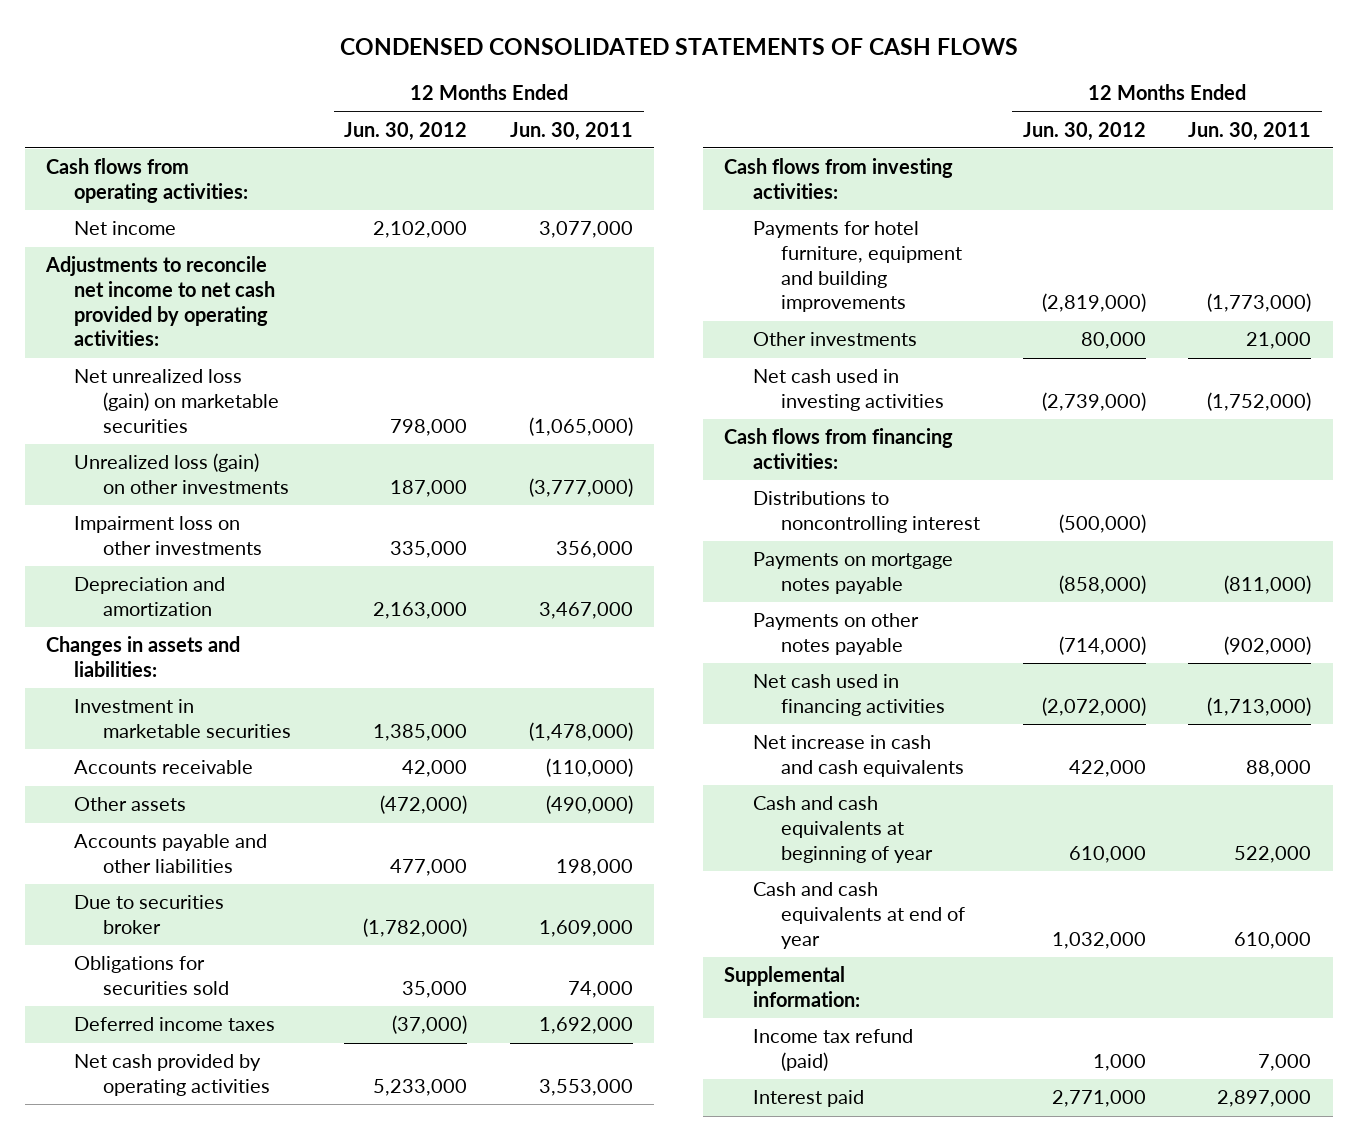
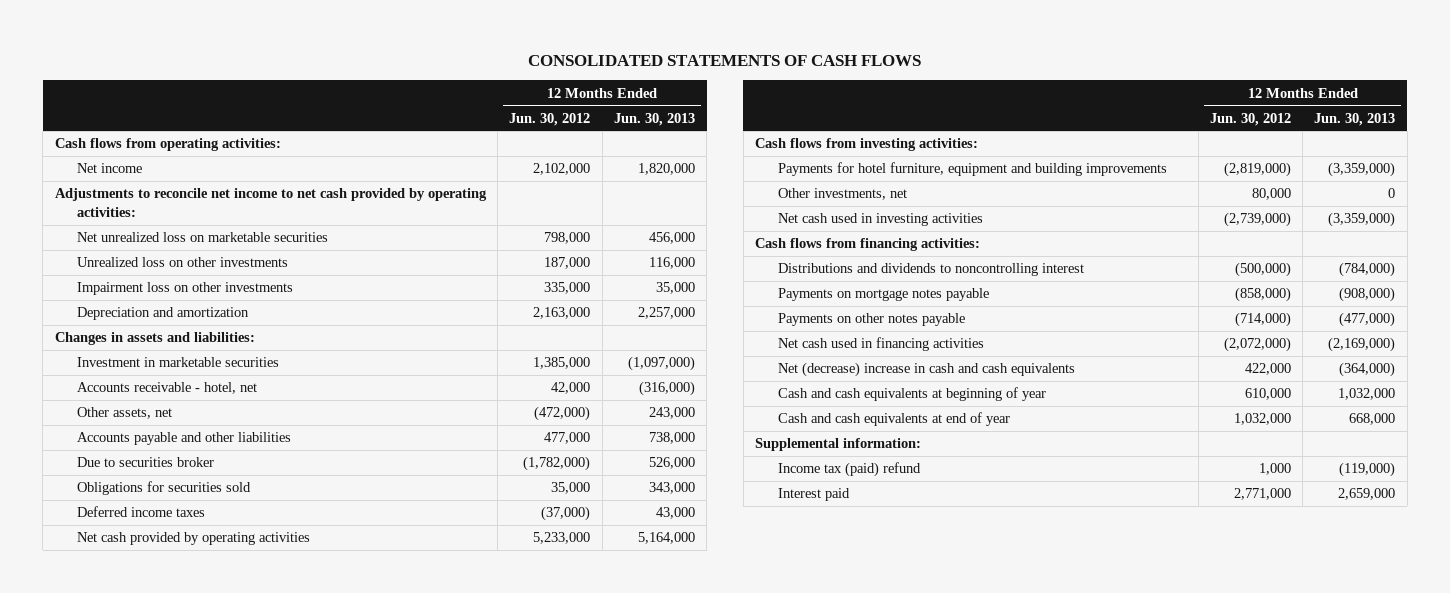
[339,38,1018,56] CONDENSED CONSOLIDATED STATEMENTS OF CASH FLOWS -> [528,54,922,66] CONSOLIDATED STATEMENTS OF CASH FLOWS
[509,121,633,141] Jun. 30, 2011 -> none
none -> [614,112,696,126] Jun. 30, 2013
[74,369,279,433] Net unrealized loss (gain) on marketable securities -> [77,232,329,243] Net unrealized loss on marketable securities
[74,453,289,495] Unrealized loss (gain) on other investments -> [77,257,289,268] Unrealized loss on other investments
[74,760,254,775] Accounts receivable -> [77,382,258,395] Accounts receivable - hotel, net
[74,797,187,812] Other assets -> [77,407,173,420] Other assets, net
[752,332,917,347] Other investments -> [777,188,907,201] Other investments, net
[752,491,981,534] Distributions to noncontrolling interest -> [777,263,1084,277] Distributions and dividends to noncontrolling interest
[752,735,965,778] Net increase in cash and cash equivalents -> [777,362,1075,378] Net (decrease) increase in cash and cash equivalents
[752,1029,913,1072] Income tax refund (paid) -> [777,462,921,478] Income tax (paid) refund

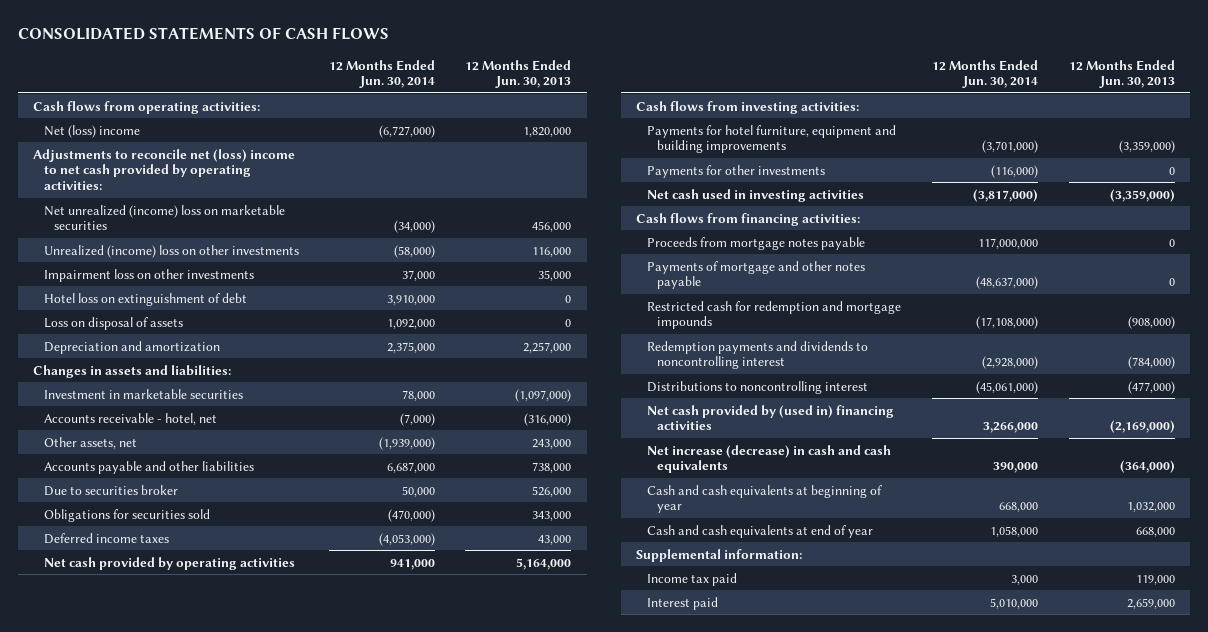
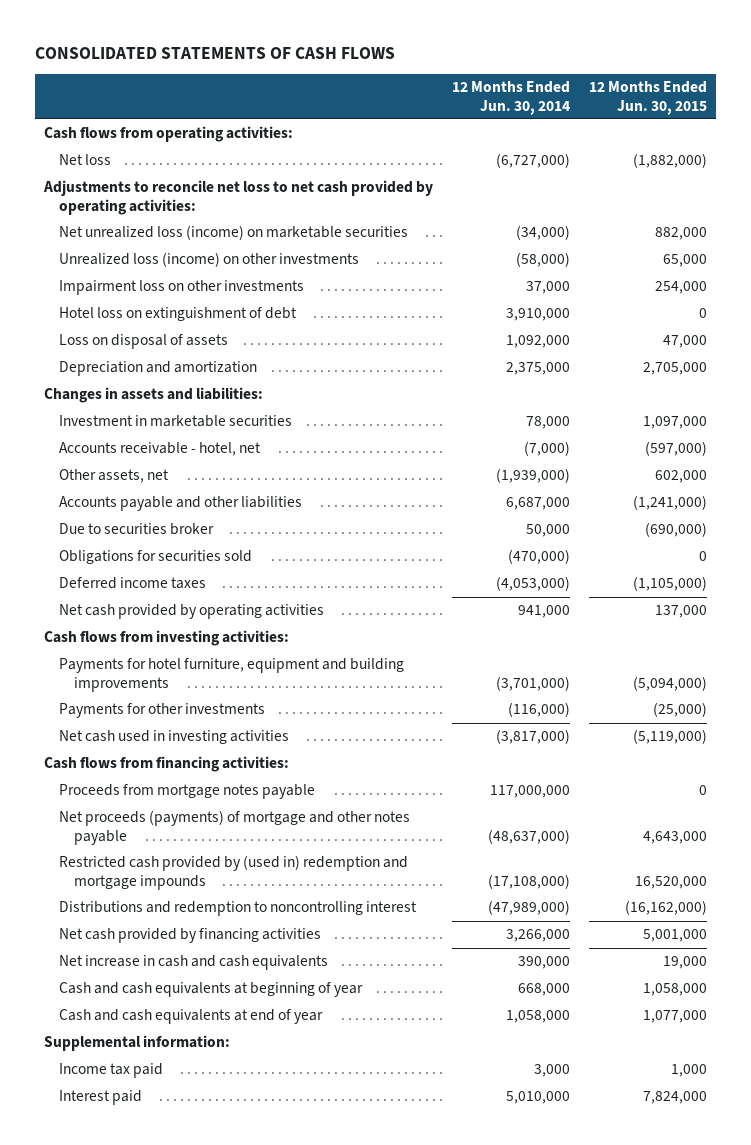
[465,59,572,89] 12 Months Ended Jun. 30, 2013 -> none
none -> [589,81,708,115] 12 Months Ended Jun. 30, 2015
[43,124,140,138] Net (loss) income -> [59,154,112,166] Net loss
[33,148,296,191] Adjustments to reconcile net (loss) income to net cash provided by operating activities: -> [43,180,434,215] Adjustments to reconcile net loss to net cash provided by operating activities:
[43,204,285,231] Net unrealized (income) loss on marketable securities -> [59,225,409,241] Net unrealized loss (income) on marketable securities
[43,244,299,258] Unrealized (income) loss on other investments -> [59,252,360,268] Unrealized loss (income) on other investments
[646,340,868,370] Redemption payments and dividends to noncontrolling interest -> none
[646,260,865,290] Payments of mortgage and other notes payable -> [59,810,411,845] Net proceeds (payments) of mortgage and other notes payable
[646,300,901,330] Restricted cash for redemption and mortgage impounds -> [59,855,409,890] Restricted cash provided by (used in) redemption and mortgage impounds
[646,380,868,394] Distributions to noncontrolling interest -> [59,901,418,917] Distributions and redemption to noncontrolling interest
[976,380,1039,394] (45,061,000) -> [488,900,571,916] (47,989,000)
[646,404,894,431] Net cash provided by (used in) financing activities -> [59,928,322,944] Net cash provided by financing activities
[646,444,891,474] Net increase (decrease) in cash and cash equivalents -> [59,955,329,971] Net increase in cash and cash equivalents

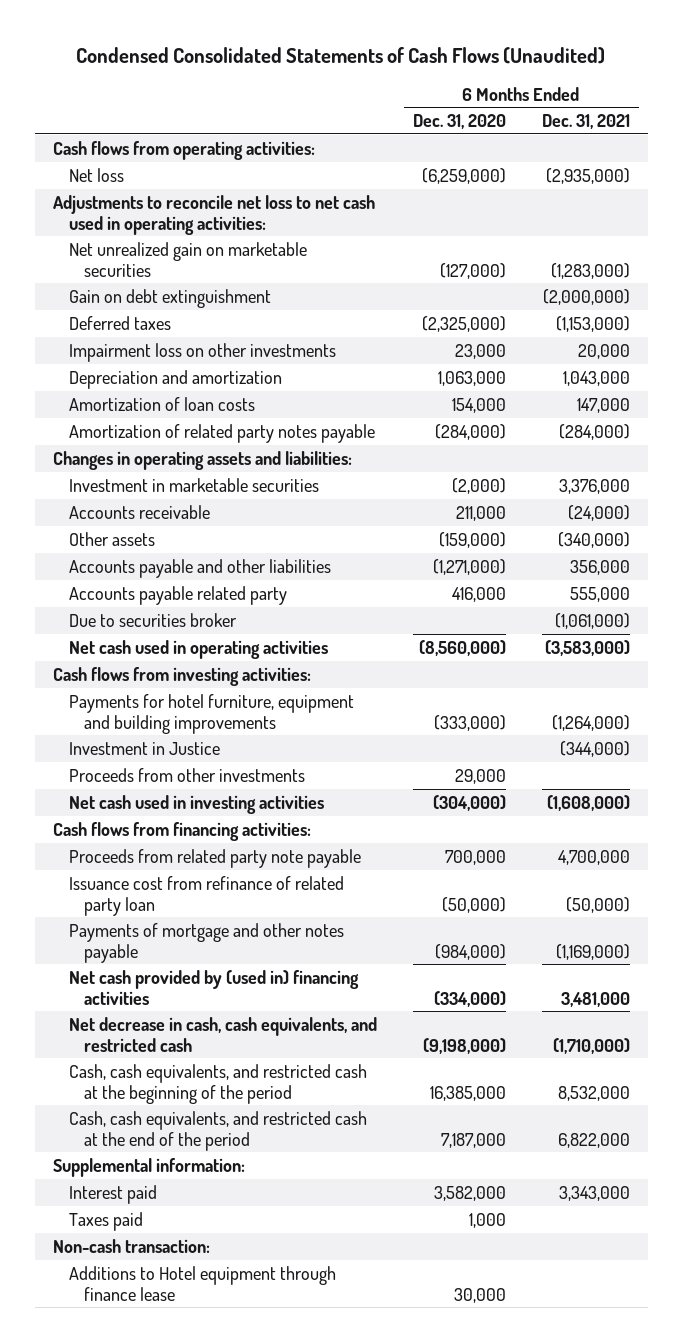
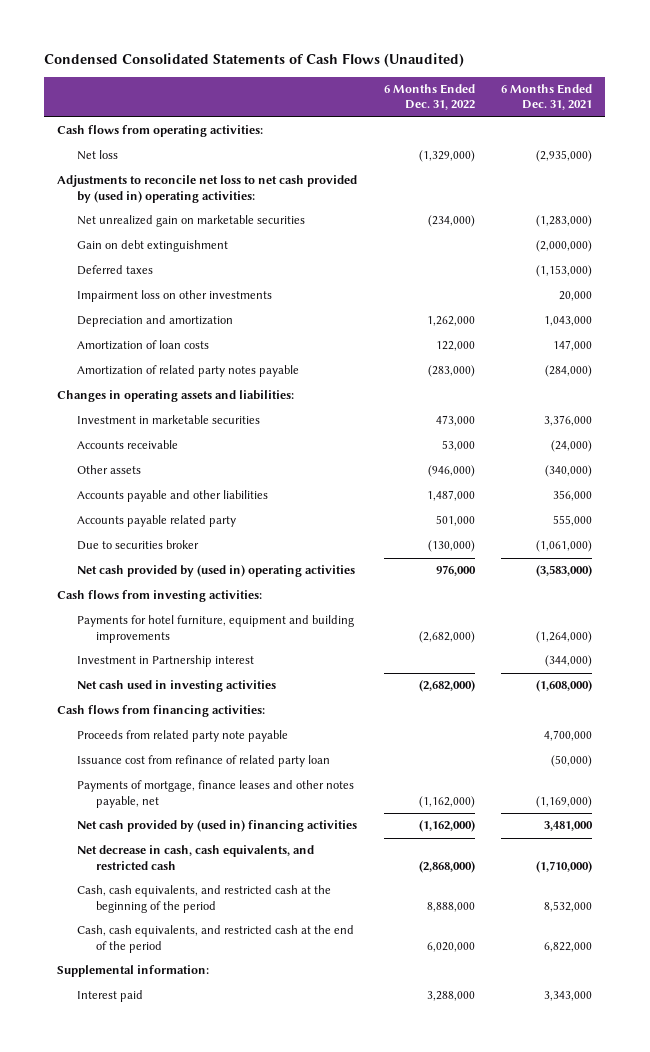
[412,114,506,130] Dec. 31, 2020 -> none
none -> [383,84,475,111] 6 Months Ended Dec. 31, 2022
[53,194,376,235] Adjustments to reconcile net loss to net cash used in operating activities: -> [57,175,358,203] Adjustments to reconcile net loss to net cash provided by (used in) operating activities:
[68,639,328,659] Net cash used in operating activities -> [76,565,355,578] Net cash provided by (used in) operating activities
[68,767,305,782] Proceeds from other investments -> none
[68,741,220,755] Investment in Justice -> [76,655,254,668] Investment in Partnership interest
[68,922,344,963] Payments of mortgage and other notes payable -> [76,780,354,808] Payments of mortgage, finance leases and other notes payable, net
[68,1211,143,1231] Taxes paid -> none
[53,1238,211,1253] Non-cash transaction: -> none
[68,1265,336,1301] Additions to Hotel equipment through finance lease -> none

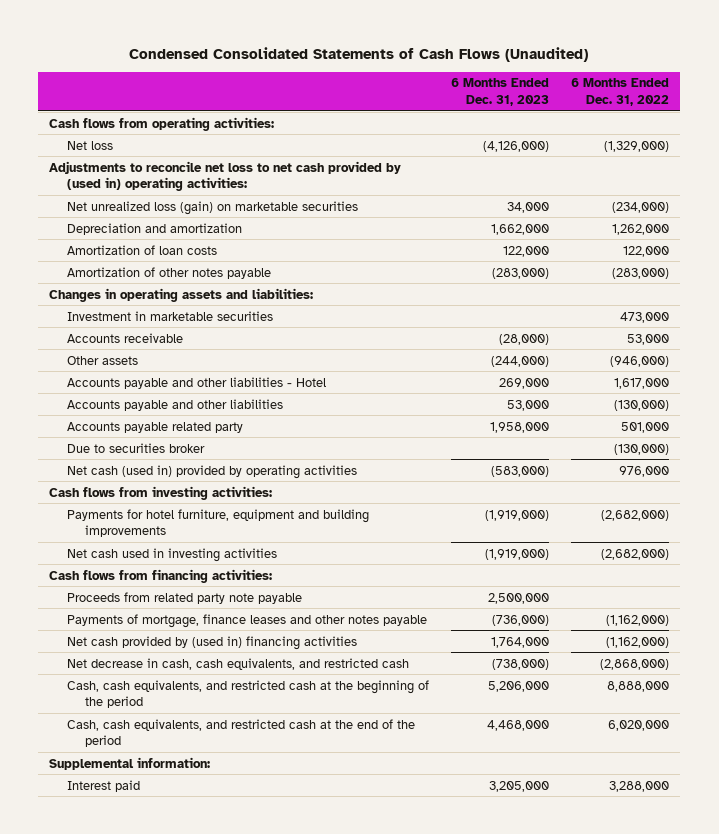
[501,84,593,111] 6 Months Ended Dec. 31, 2021 -> none
none -> [451,78,550,106] 6 Months Ended Dec. 31, 2023
[76,240,228,253] Gain on debt extinguishment -> none
[76,265,153,276] Deferred taxes -> none
[76,290,272,303] Impairment loss on other investments -> none
[76,215,305,228] Net unrealized gain on marketable securities -> [67,200,359,215] Net unrealized loss (gain) on marketable securities
[76,365,299,378] Amortization of related party notes payable -> [67,266,272,279] Amortization of other notes payable
none -> [67,376,327,389] Accounts payable and other liabilities - Hotel
[426,490,475,502] 1,487,000 -> [614,399,670,411] (130,000)
[76,565,355,578] Net cash provided by (used in) operating activities -> [67,464,358,479] Net cash (used in) provided by operating activities
[76,655,254,668] Investment in Partnership interest -> none
[76,755,330,768] Issuance cost from refinance of related party loan -> none
[76,780,354,808] Payments of mortgage, finance leases and other notes payable, net -> [67,613,428,628] Payments of mortgage, finance leases and other notes payable

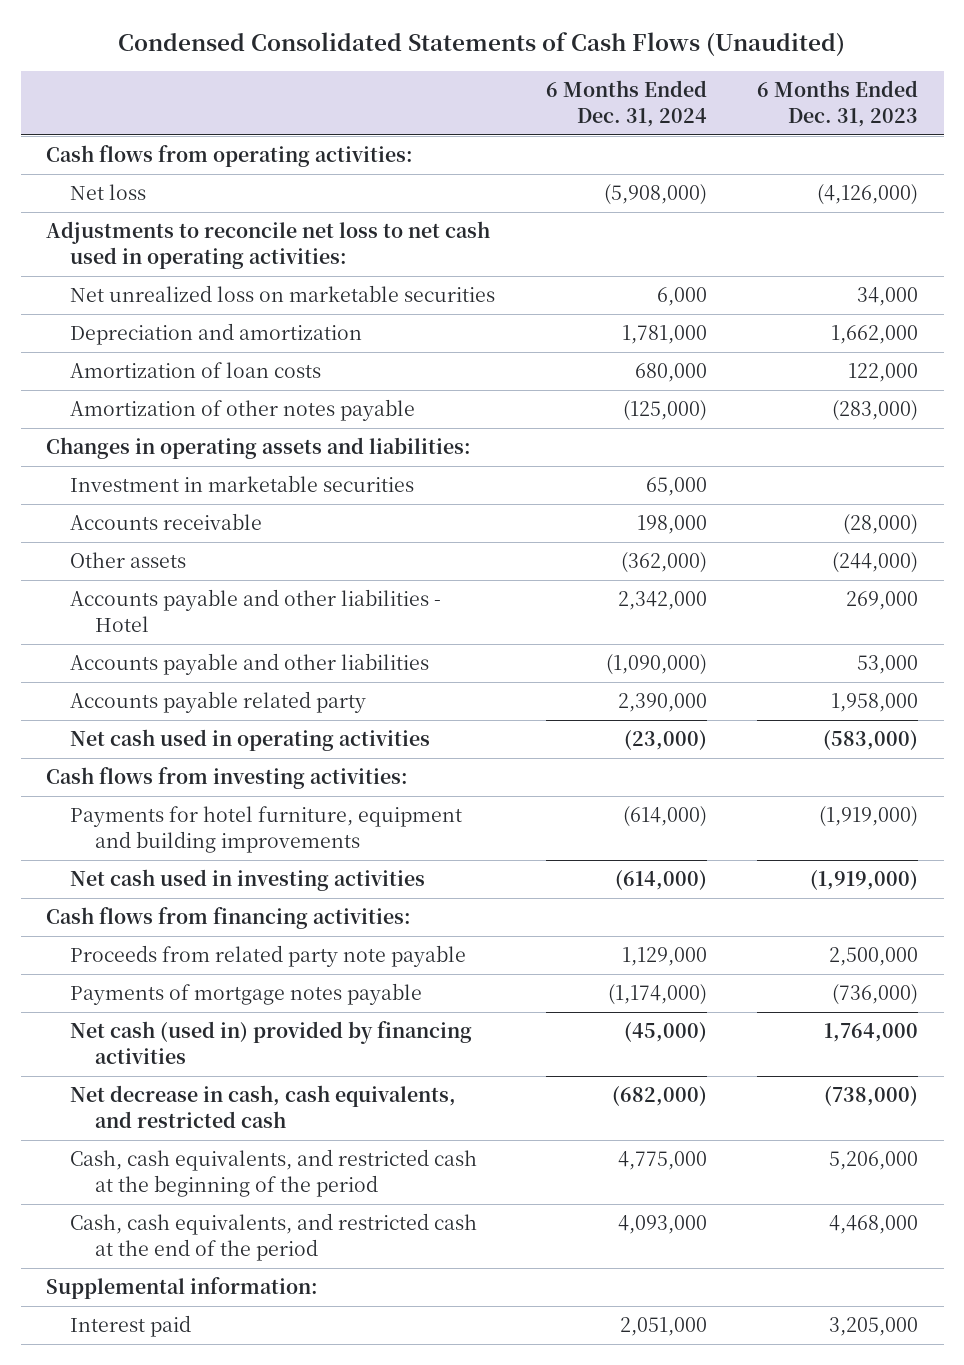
[571,78,670,106] 6 Months Ended Dec. 31, 2022 -> none
none -> [545,80,707,127] 6 Months Ended Dec. 31, 2024
[49,160,402,192] Adjustments to reconcile net loss to net cash provided by (used in) operating activities: -> [45,221,490,269] Adjustments to reconcile net loss to net cash used in operating activities:
[67,200,359,215] Net unrealized loss (gain) on marketable securities -> [70,285,496,303] Net unrealized loss on marketable securities
[67,442,206,453] Due to securities broker -> none
[67,464,358,479] Net cash (used in) provided by operating activities -> [70,729,431,752] Net cash used in operating activities
[67,613,428,628] Payments of mortgage, finance leases and other notes payable -> [70,983,423,1006] Payments of mortgage notes payable
[67,635,358,650] Net cash provided by (used in) financing activities -> [70,1021,473,1064] Net cash (used in) provided by financing activities

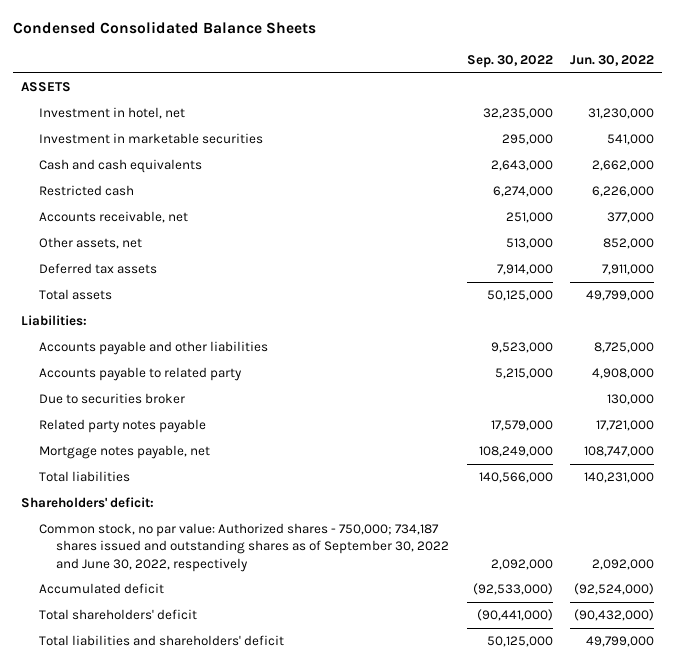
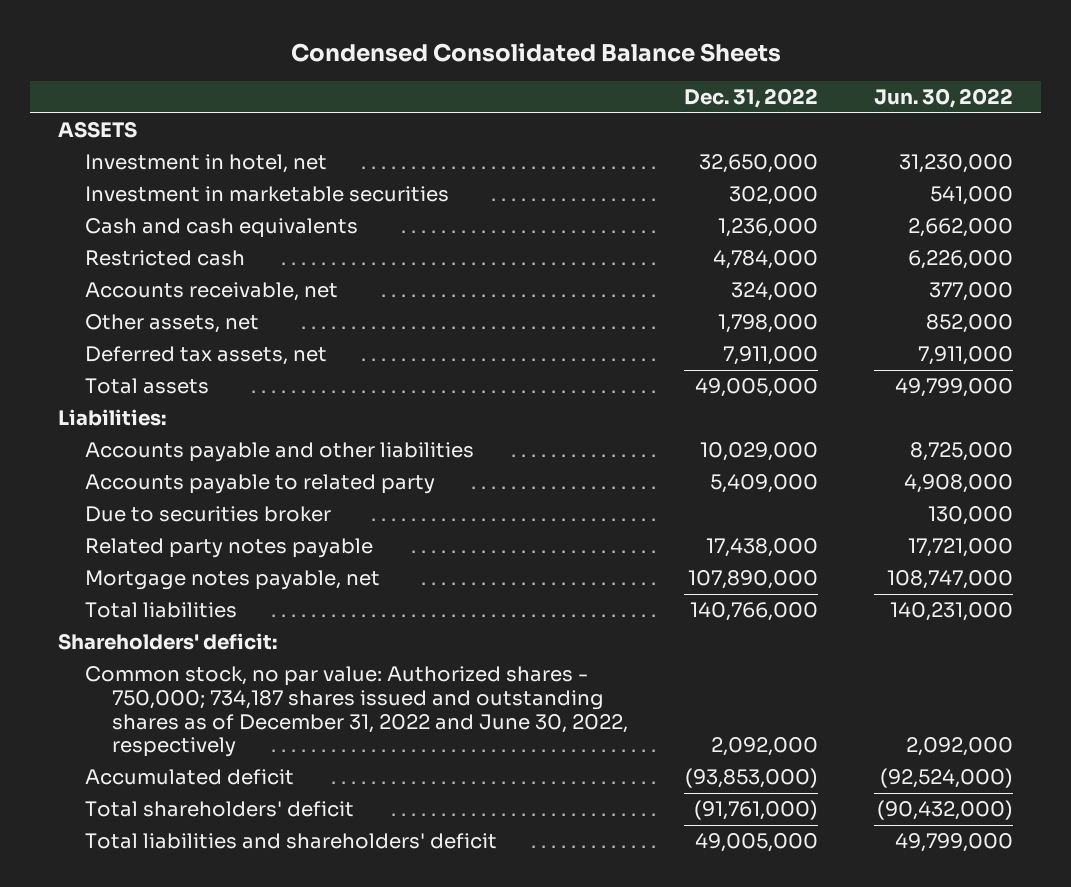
[466,55,553,69] Sep. 30, 2022 -> none
none -> [683,87,818,108] Dec. 31, 2022
[38,263,157,275] Deferred tax assets -> [84,346,327,366] Deferred tax assets, net
[38,523,450,572] Common stock, no par value: Authorized shares - 750,000; 734,187 shares issued and outstanding shares as of September 30, 2022 and June 30, 2022, respectively -> [84,666,628,758] Common stock, no par value: Authorized shares - 750,000; 734,187 shares issued and outstanding shares as of December 31, 2022 and June 30, 2022, respectively

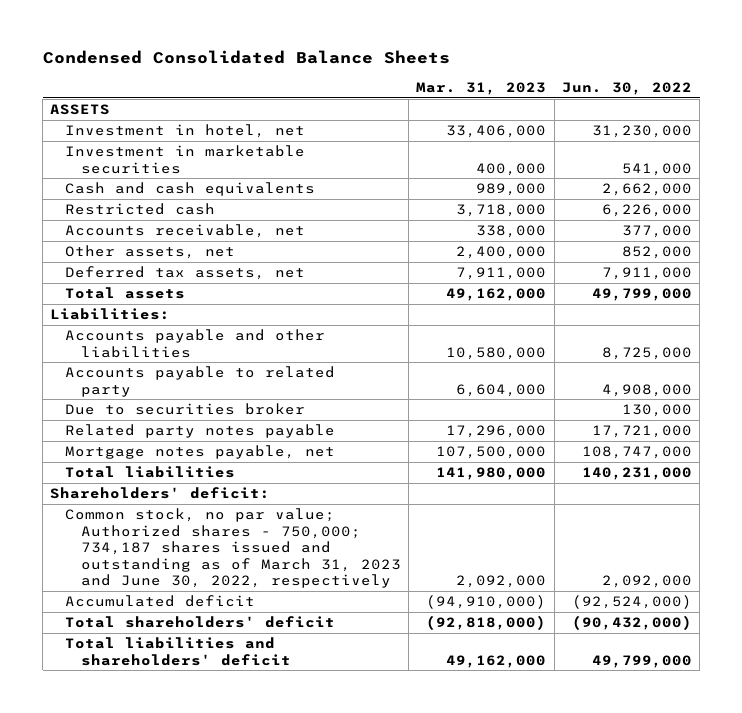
[683,87,818,108] Dec. 31, 2022 -> none
none -> [416,81,547,95] Mar. 31, 2023
[84,666,628,758] Common stock, no par value: Authorized shares - 750,000; 734,187 shares issued and outstanding shares as of December 31, 2022 and June 30, 2022, respectively -> [65,508,401,589] Common stock, no par value; Authorized shares - 750,000; 734,187 shares issued and outstanding as of March 31, 2023 and June 30, 2022, respectively

